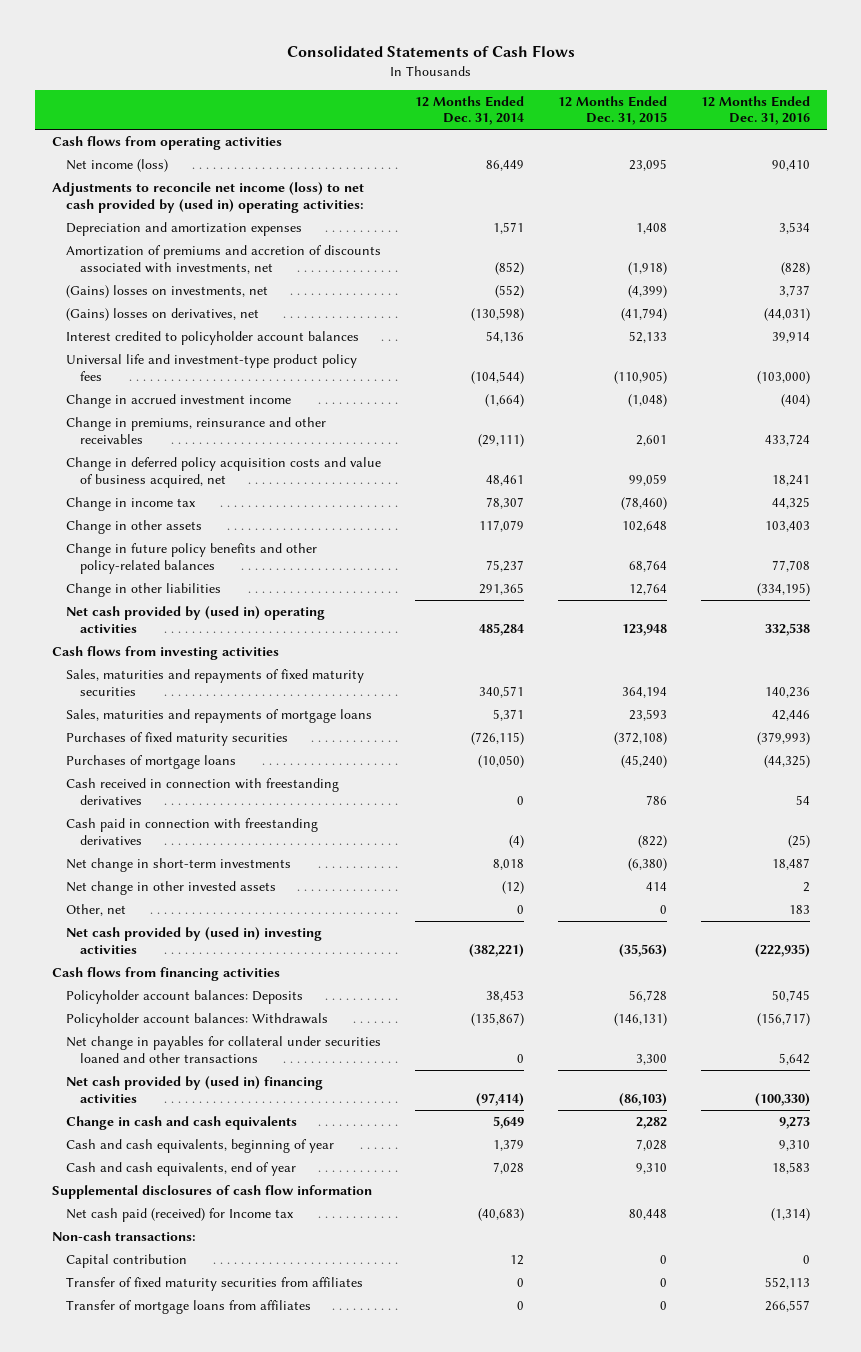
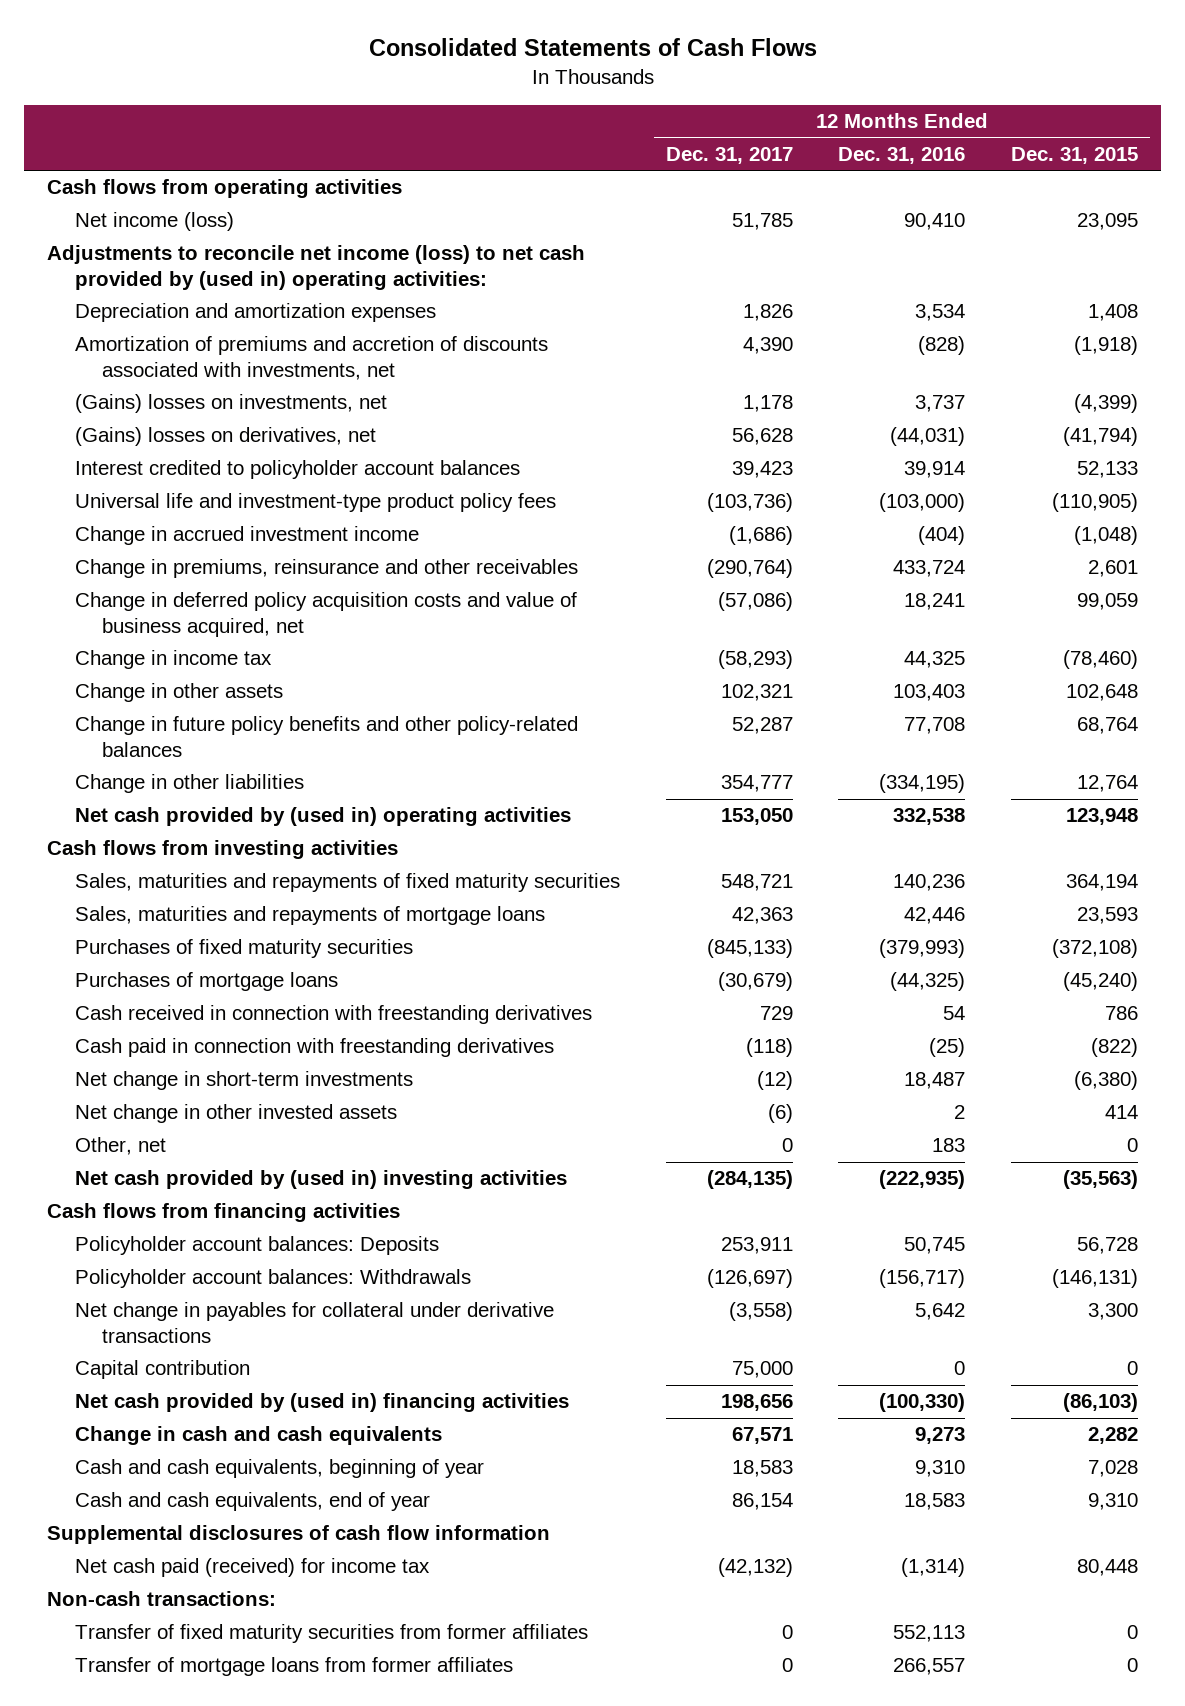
[414,95,524,126] 12 Months Ended Dec. 31, 2014 -> none
none -> [665,146,793,164] Dec. 31, 2017
[66,1036,382,1063] Net change in payables for collateral under securities loaned and other transactions -> [74,1302,554,1343] Net change in payables for collateral under derivative transactions
[66,1254,188,1269] Capital contribution -> [74,1360,250,1380] Capital contribution
[66,1208,295,1223] Net cash paid (received) for Income tax -> [74,1558,430,1578] Net cash paid (received) for income tax
[66,1277,364,1292] Transfer of fixed maturity securities from affiliates -> [74,1624,588,1644] Transfer of fixed maturity securities from former affiliates
[66,1300,312,1315] Transfer of mortgage loans from affiliates -> [74,1657,513,1677] Transfer of mortgage loans from former affiliates

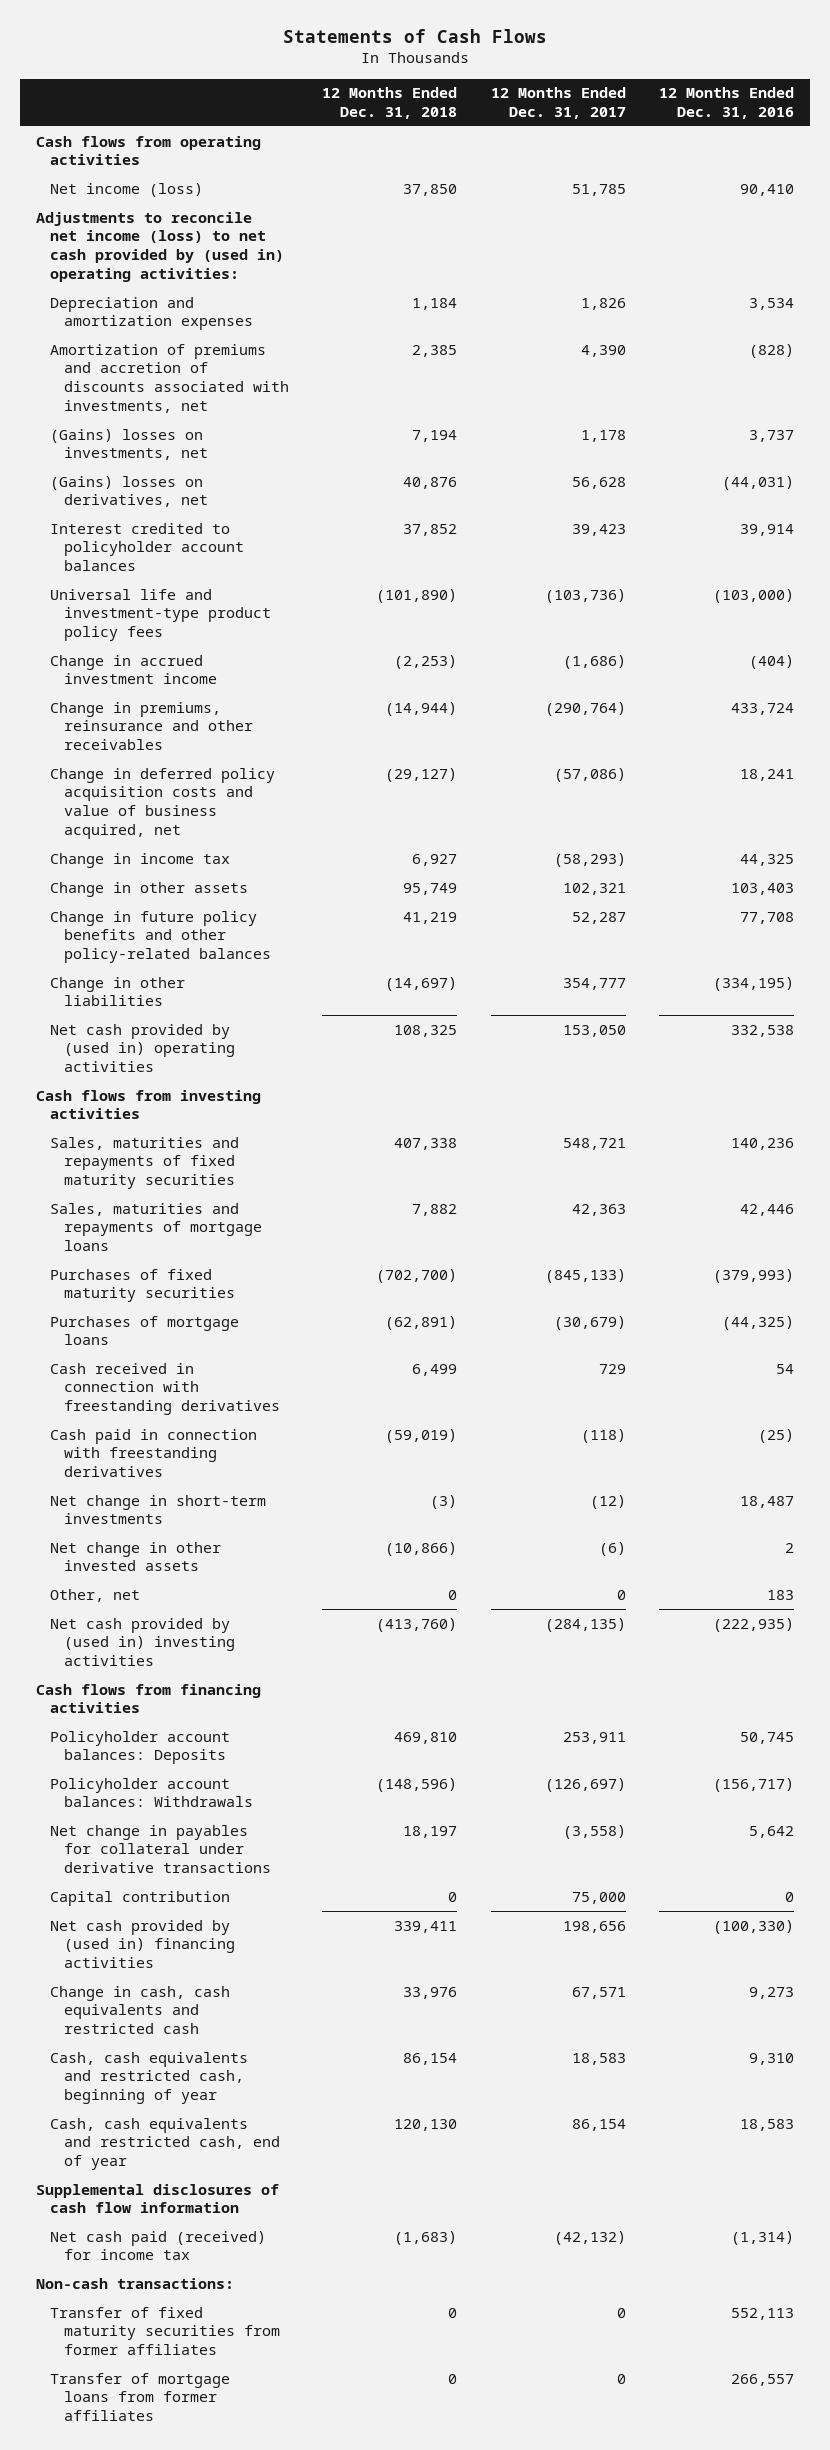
[368,38,817,57] Consolidated Statements of Cash Flows -> [283,29,548,44] Statements of Cash Flows
[1011,146,1139,164] Dec. 31, 2015 -> none
none -> [322,87,458,119] 12 Months Ended Dec. 31, 2018
[74,1426,442,1446] Change in cash and cash equivalents -> [50,1985,231,2035] Change in cash, cash equivalents and restricted cash
[74,1459,484,1479] Cash and cash equivalents, beginning of year -> [50,2051,249,2105] Cash, cash equivalents and restricted cash, beginning of year
[74,1492,430,1512] Cash and cash equivalents, end of year -> [50,2117,281,2171] Cash, cash equivalents and restricted cash, end of year

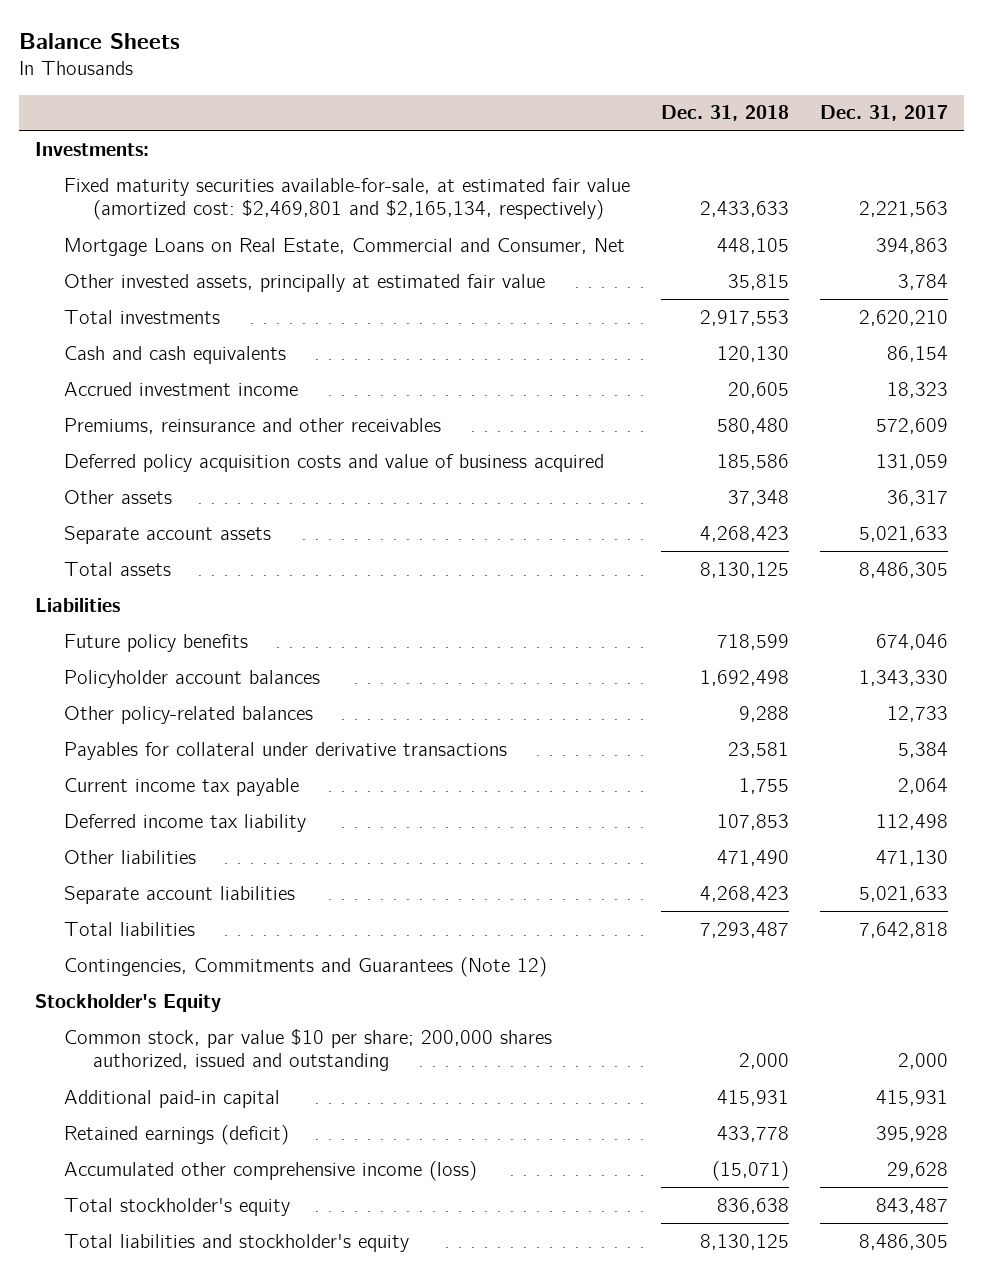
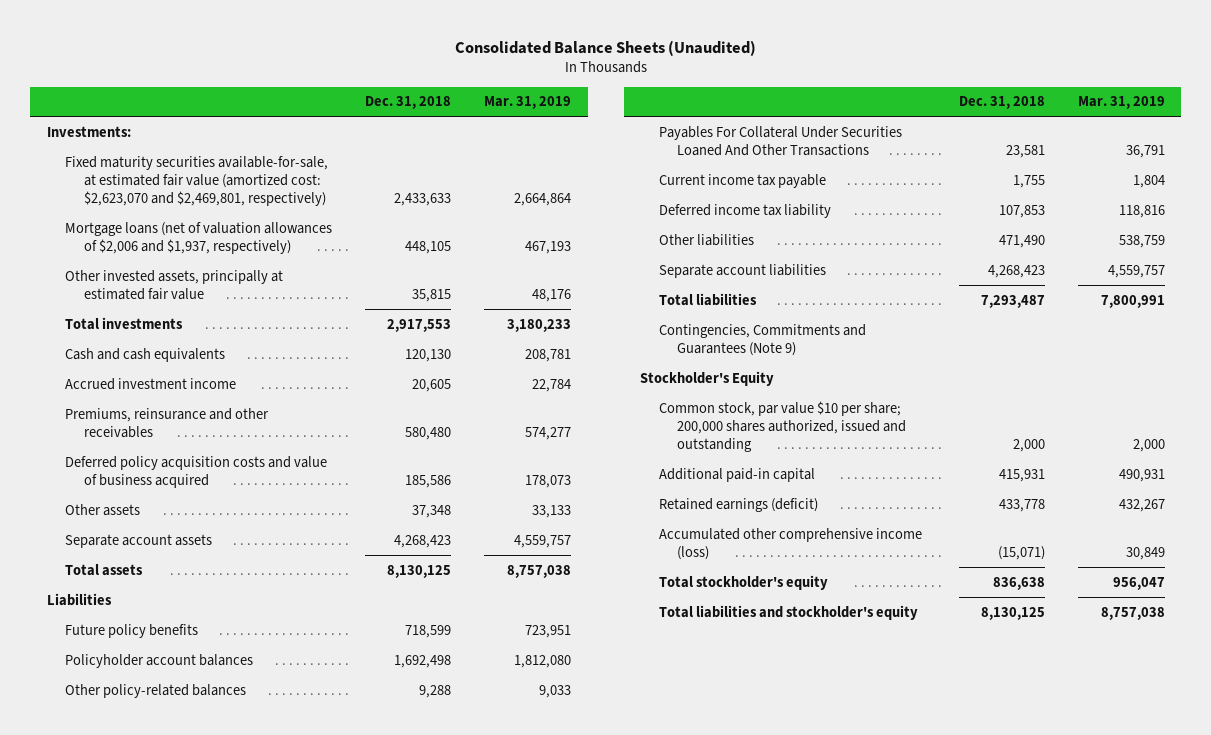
[19,33,181,50] Balance Sheets -> [454,39,756,56] Consolidated Balance Sheets (Unaudited)
[819,105,948,122] Dec. 31, 2017 -> none
none -> [484,96,572,110] Mar. 31, 2019
[63,177,630,221] Fixed maturity securities available-for-sale, at estimated fair value (amortized cost: $2,469,801 and $2,165,134, respectively) -> [65,155,329,207] Fixed maturity securities available-for-sale, at estimated fair value (amortized cost: $2,623,070 and $2,469,801, respectively)
[63,237,625,256] Mortgage Loans on Real Estate, Commercial and Consumer, Net -> [65,221,333,254] Mortgage loans (net of valuation allowances of $2,006 and $1,937, respectively)
[63,741,507,760] Payables for collateral under derivative transactions -> [658,125,902,156] Payables For Collateral Under Securities Loaned And Other Transactions
[63,956,547,977] Contingencies, Commitments and Guarantees (Note 12) -> [658,323,866,356] Contingencies, Commitments and Guarantees (Note 9)

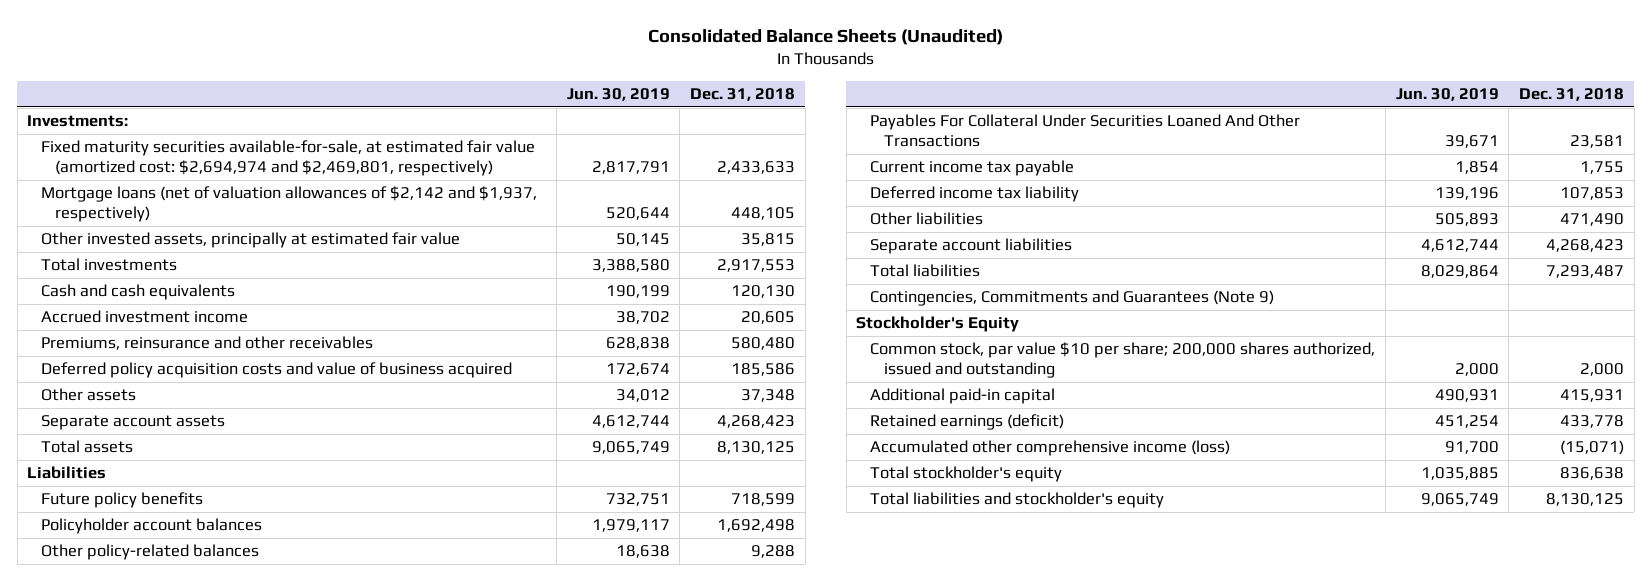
[484,96,572,110] Mar. 31, 2019 -> none
none -> [566,87,670,101] Jun. 30, 2019
[65,155,329,207] Fixed maturity securities available-for-sale, at estimated fair value (amortized cost: $2,623,070 and $2,469,801, respectively) -> [41,140,536,177] Fixed maturity securities available-for-sale, at estimated fair value (amortized cost: $2,694,974 and $2,469,801, respectively)
[65,221,333,254] Mortgage loans (net of valuation allowances of $2,006 and $1,937, respectively) -> [41,186,538,223] Mortgage loans (net of valuation allowances of $2,142 and $1,937, respectively)

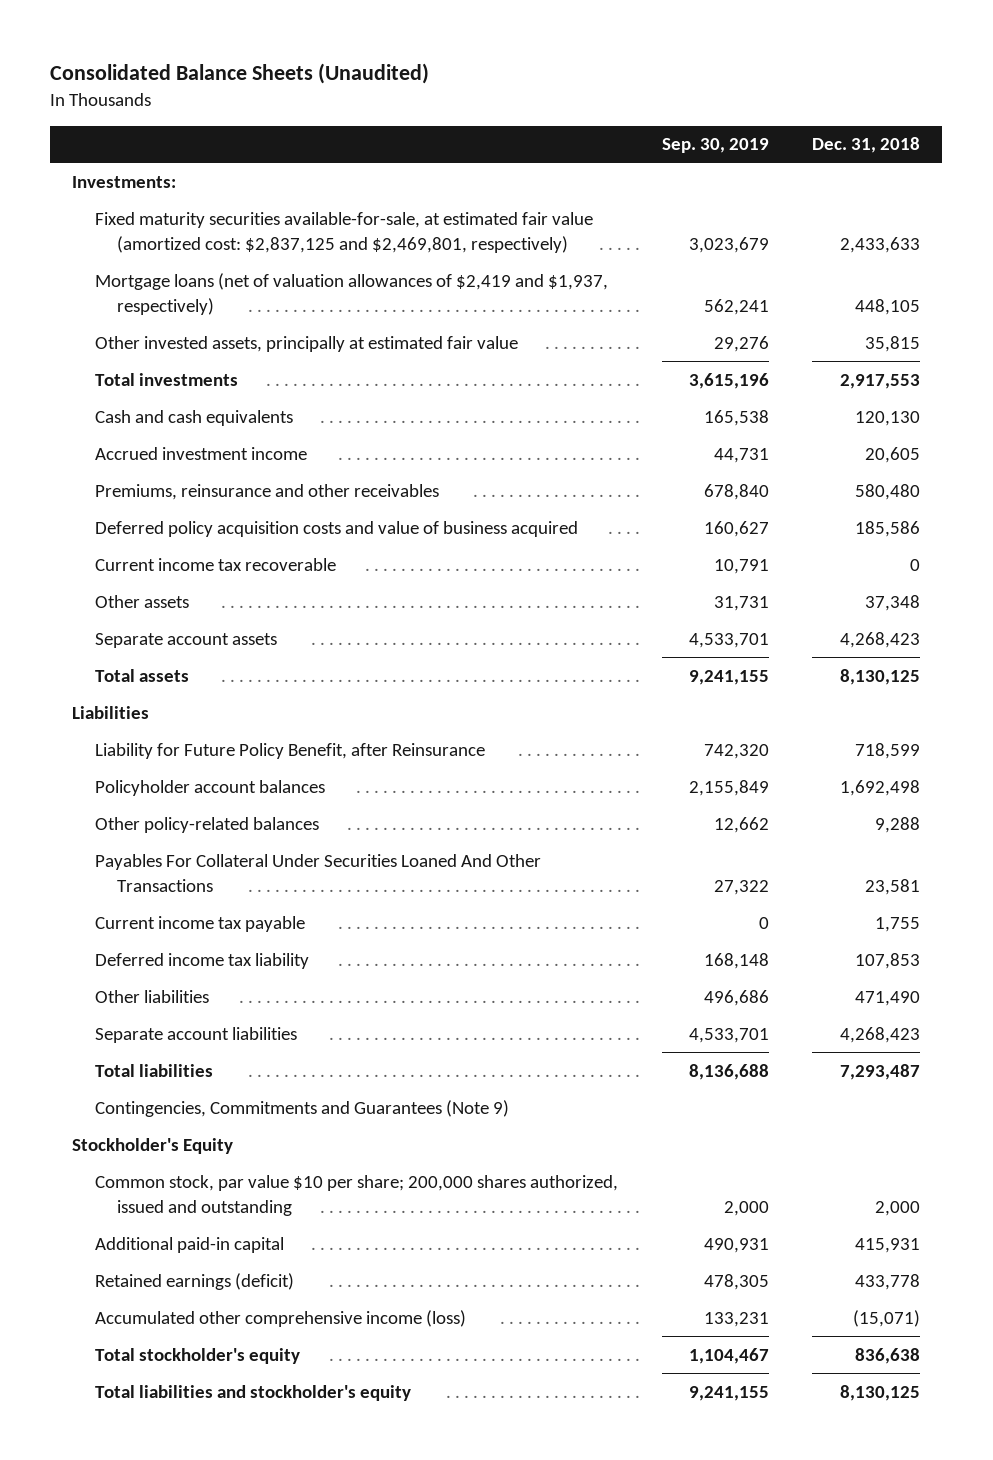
[566,87,670,101] Jun. 30, 2019 -> none
none -> [661,138,769,154] Sep. 30, 2019
[41,140,536,177] Fixed maturity securities available-for-sale, at estimated fair value (amortized cost: $2,694,974 and $2,469,801, respectively) -> [94,211,593,253] Fixed maturity securities available-for-sale, at estimated fair value (amortized cost: $2,837,125 and $2,469,801, respectively)
[41,186,538,223] Mortgage loans (net of valuation allowances of $2,142 and $1,937, respectively) -> [94,272,608,315] Mortgage loans (net of valuation allowances of $2,419 and $1,937, respectively)
none -> [94,557,336,571] Current income tax recoverable
[41,492,204,509] Future policy benefits -> [94,742,485,759] Liability for Future Policy Benefit, after Reinsurance

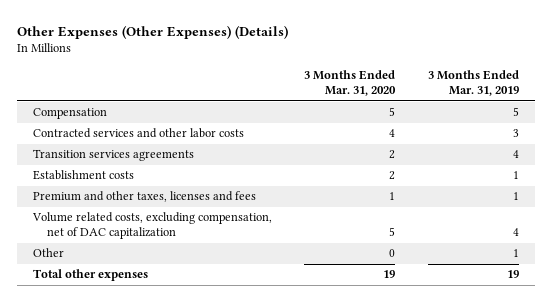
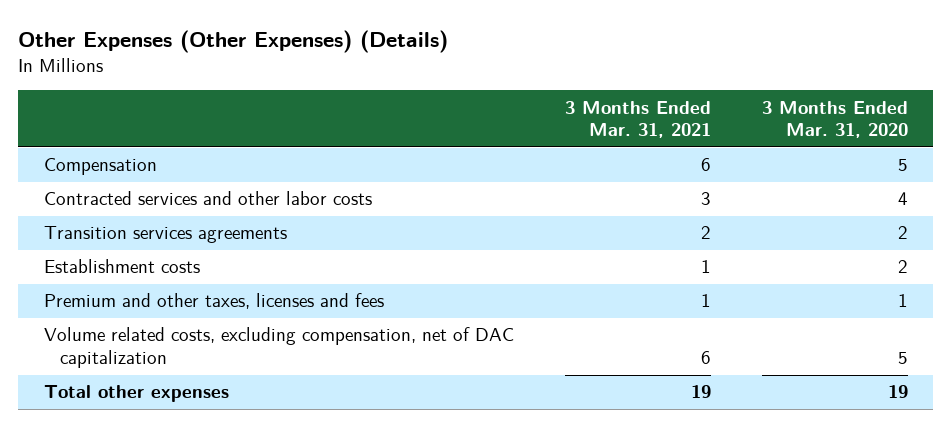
[427,70,519,97] 3 Months Ended Mar. 31, 2019 -> none
none -> [564,100,711,139] 3 Months Ended Mar. 31, 2021
[32,248,64,258] Other -> none

